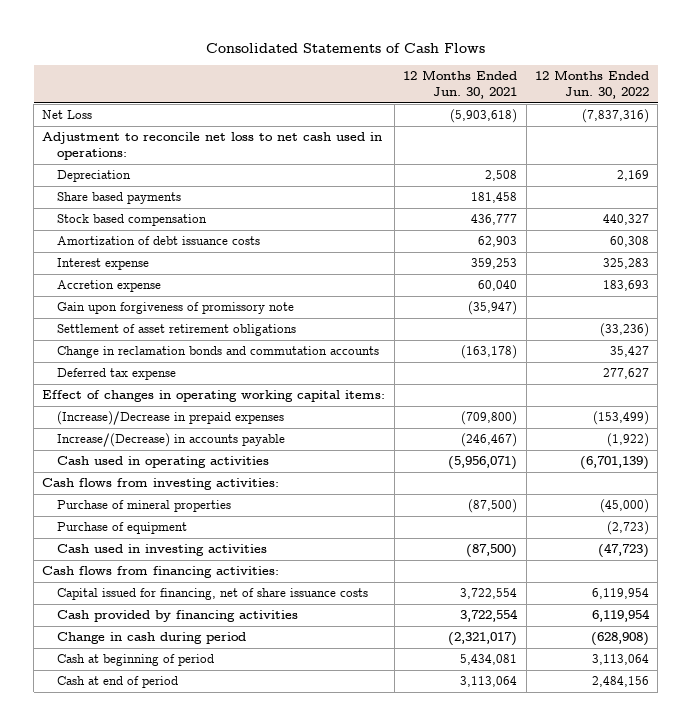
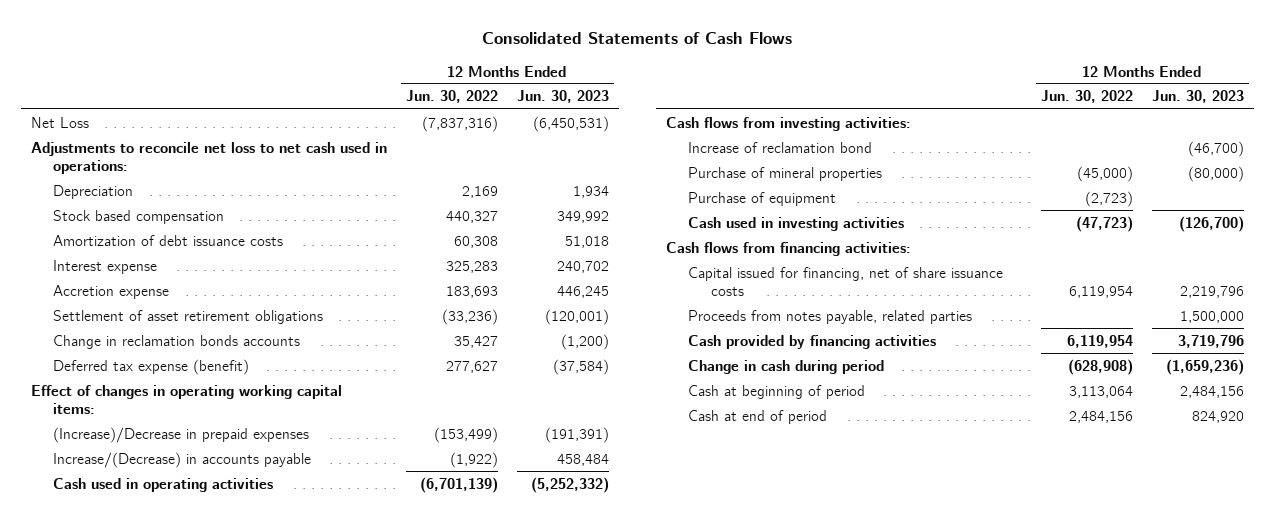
[403,70,518,100] 12 Months Ended Jun. 30, 2021 -> none
none -> [516,90,609,104] Jun. 30, 2023
[42,132,383,160] Adjustment to reconcile net loss to net cash used in operations: -> [30,141,387,174] Adjustments to reconcile net loss to net cash used in operations:
[56,192,181,205] Share based payments -> none
[56,302,294,315] Gain upon forgiveness of promissory note -> none
[56,346,379,359] Change in reclamation bonds and commutation accounts -> [53,334,301,349] Change in reclamation bonds accounts
[56,368,176,381] Deferred tax expense -> [53,358,250,375] Deferred tax expense (benefit)
none -> [688,141,873,153] Increase of reclamation bond
none -> [688,309,973,324] Proceeds from notes payable, related parties

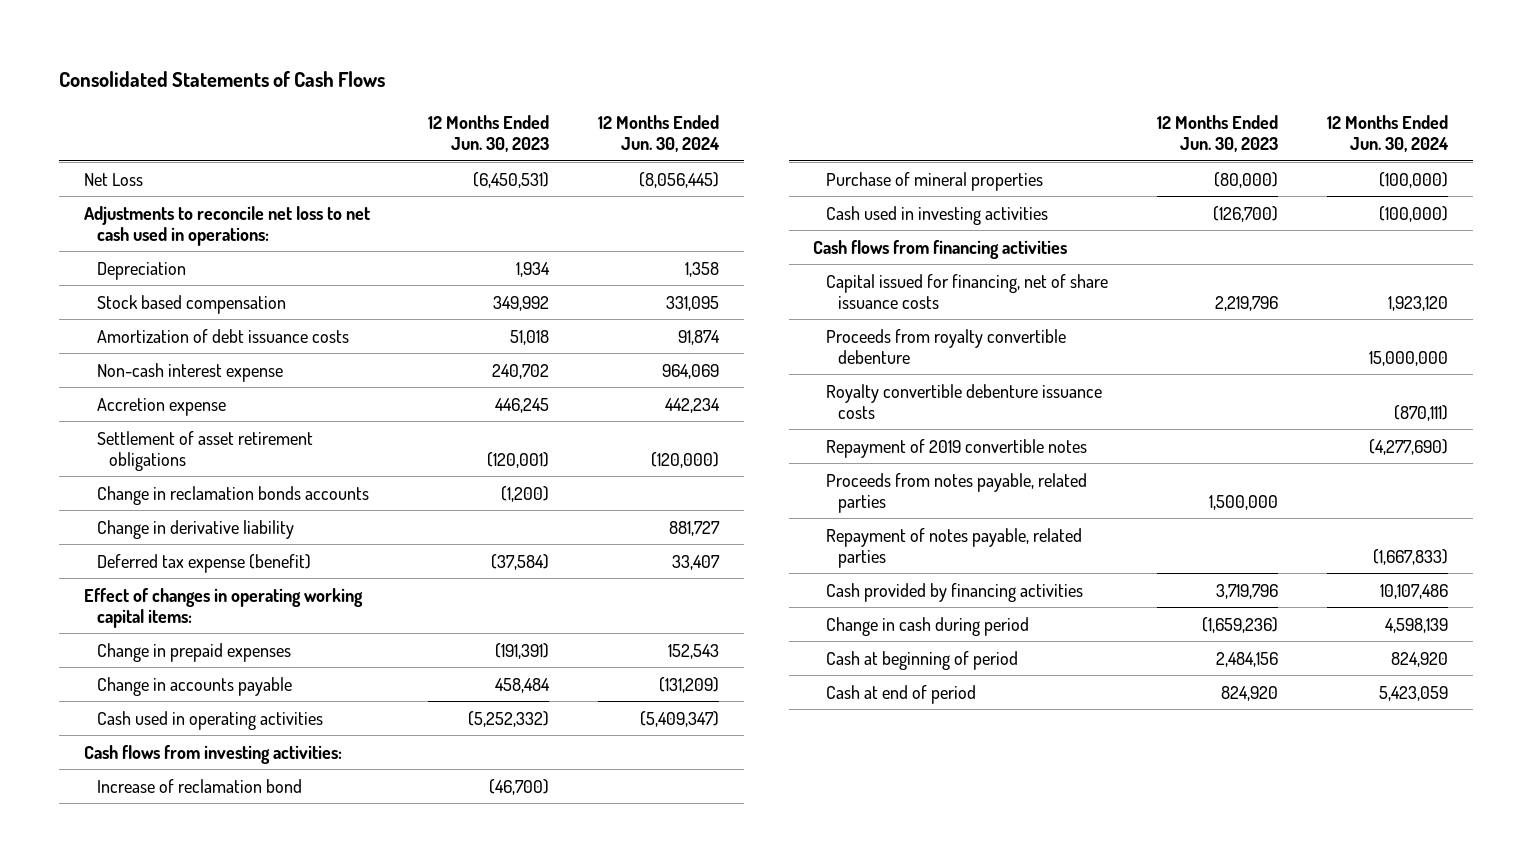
[405,90,498,104] Jun. 30, 2022 -> none
none -> [598,114,721,152] 12 Months Ended Jun. 30, 2024
[53,259,158,274] Interest expense -> [96,362,283,382] Non-cash interest expense
none -> [96,519,294,539] Change in derivative liability
[53,426,310,443] (Increase)/Decrease in prepaid expenses -> [96,642,291,662] Change in prepaid expenses
[53,451,312,468] Increase/(Decrease) in accounts payable -> [96,676,292,696] Change in accounts payable
[688,191,837,206] Purchase of equipment -> none
[665,241,911,256] Cash flows from financing activities: -> [813,239,1068,259] Cash flows from financing activities
none -> [825,328,1066,364] Proceeds from royalty convertible debenture
none -> [825,383,1102,419] Royalty convertible debenture issuance costs
none -> [825,438,1087,458] Repayment of 2019 convertible notes
none -> [825,527,1082,568] Repayment of notes payable, related parties

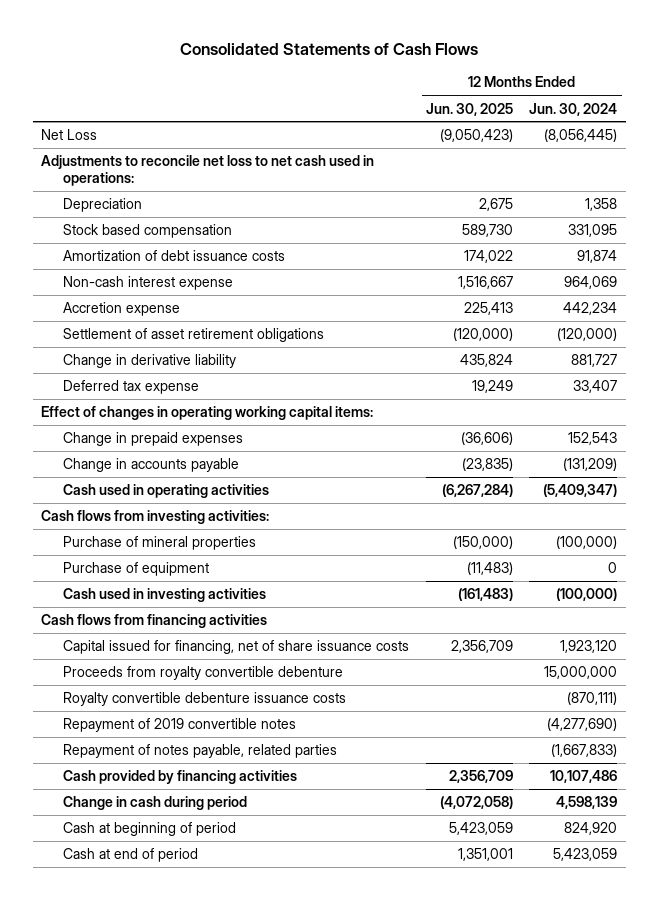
[427,114,549,152] 12 Months Ended Jun. 30, 2023 -> none
none -> [425,102,513,116] Jun. 30, 2025
[96,485,369,505] Change in reclamation bonds accounts -> none
[96,553,311,573] Deferred tax expense (benefit) -> [63,380,200,395] Deferred tax expense
[96,778,302,793] Increase of reclamation bond -> none
none -> [63,562,210,577] Purchase of equipment
[825,472,1087,513] Proceeds from notes payable, related parties -> none

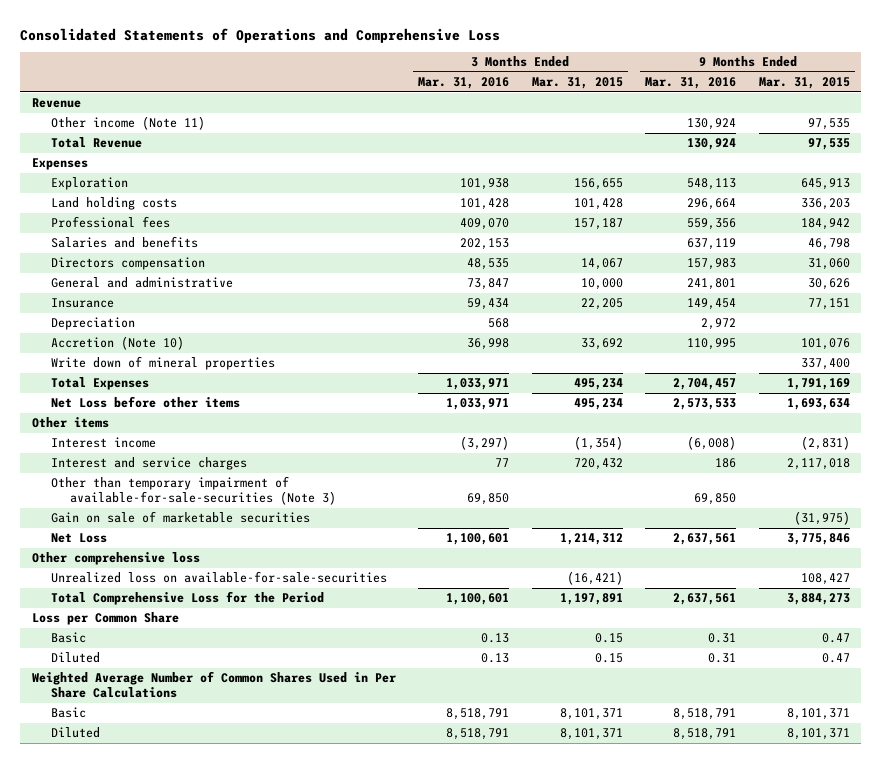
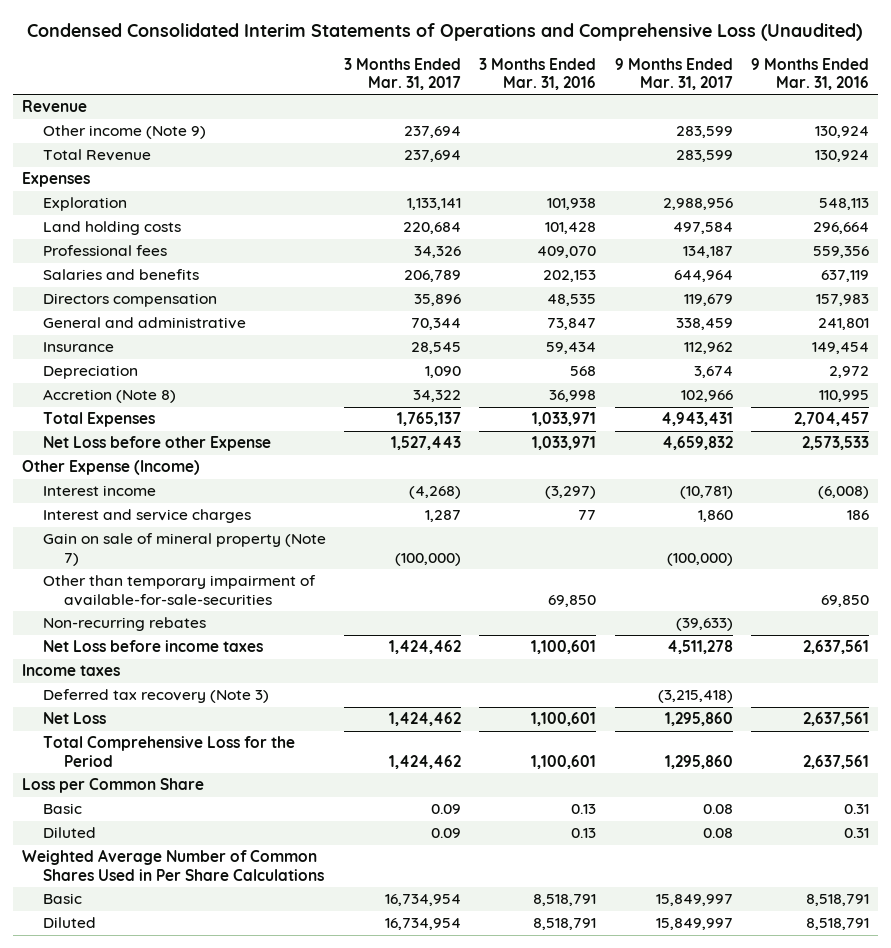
[20,27,501,43] Consolidated Statements of Operations and Comprehensive Loss -> [27,22,863,41] Condensed Consolidated Interim Statements of Operations and Comprehensive Loss (Unaudited)
[531,76,623,89] Mar. 31, 2015 -> none
[758,76,850,89] Mar. 31, 2015 -> none
none -> [344,57,462,91] 3 Months Ended Mar. 31, 2017
none -> [614,57,733,91] 9 Months Ended Mar. 31, 2017
[50,116,205,131] Other income (Note 11) -> [42,125,206,140] Other income (Note 9)
[50,356,275,371] Write down of mineral properties -> none
[50,336,184,351] Accretion (Note 10) -> [42,389,176,404] Accretion (Note 8)
[50,396,240,409] Net Loss before other items -> [42,436,271,452] Net Loss before other Expense
[31,417,109,429] Other items -> [21,460,200,476] Other Expense (Income)
[50,511,310,524] Gain on sale of marketable securities -> none
none -> [42,533,326,566] Gain on sale of mineral property (Note 7)
[50,476,336,506] Other than temporary impairment of available-for-sale-securities (Note 3) -> [42,575,316,606] Other than temporary impairment of available-for-sale-securities
none -> [42,617,206,632] Non-recurring rebates
none -> [42,640,263,653] Net Loss before income taxes
none -> [21,664,120,677] Income taxes
none -> [42,689,269,704] Deferred tax recovery (Note 3)
[31,552,200,566] Other comprehensive loss -> none
[50,571,387,584] Unrealized loss on available-for-sale-securities -> none

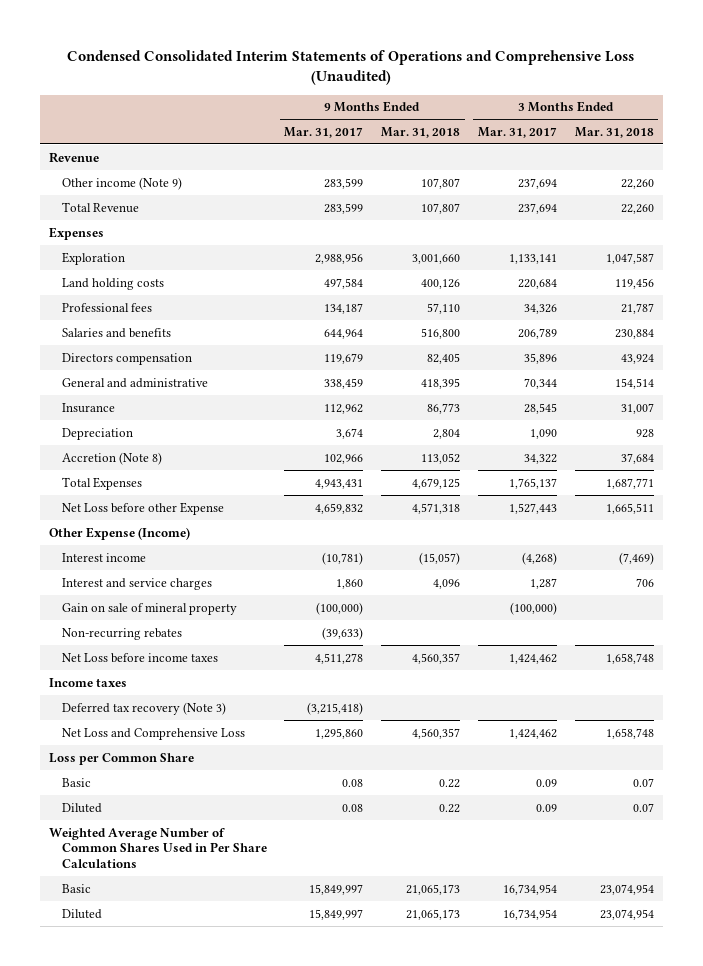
[479,57,597,91] 3 Months Ended Mar. 31, 2016 -> none
[751,57,870,91] 9 Months Ended Mar. 31, 2016 -> none
none -> [381,126,461,138] Mar. 31, 2018
none -> [574,126,654,138] Mar. 31, 2018
[42,575,316,606] Other than temporary impairment of available-for-sale-securities -> none
[42,533,326,566] Gain on sale of mineral property (Note 7) -> [61,602,237,615] Gain on sale of mineral property
[42,736,295,767] Total Comprehensive Loss for the Period -> none
[42,712,106,725] Net Loss -> [61,727,245,740] Net Loss and Comprehensive Loss

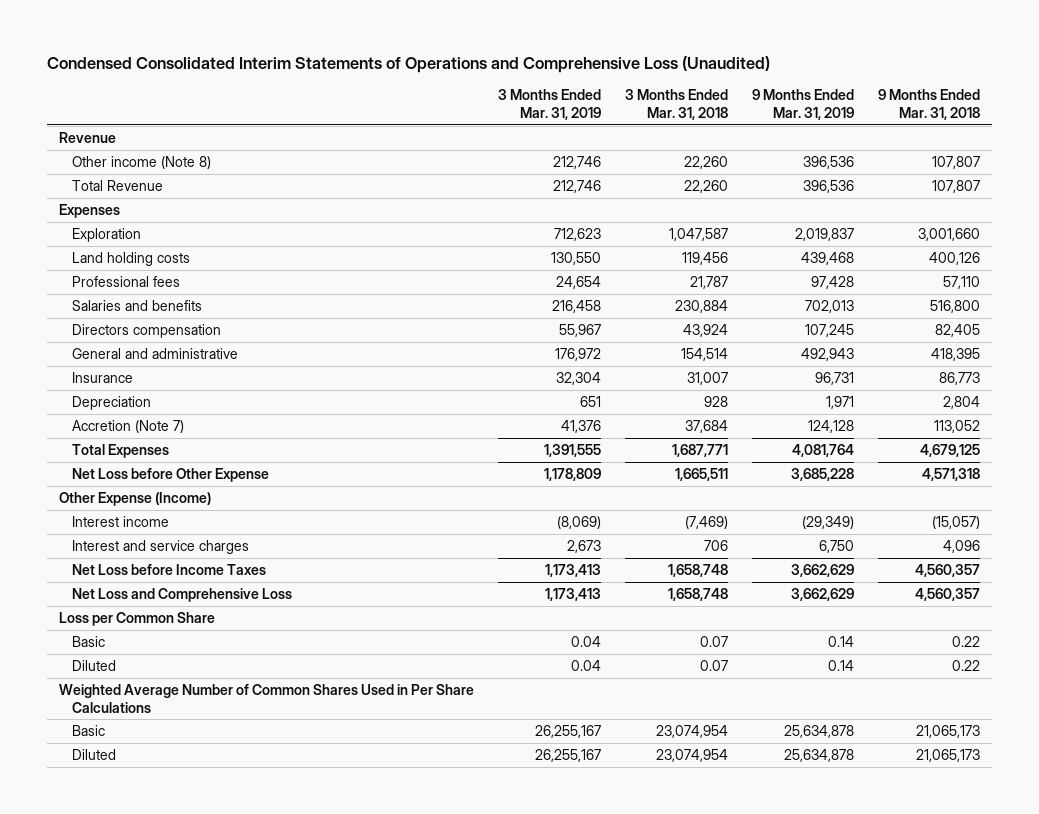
[284,126,364,138] Mar. 31, 2017 -> none
[477,126,557,138] Mar. 31, 2017 -> none
none -> [498,89,602,120] 3 Months Ended Mar. 31, 2019
none -> [752,89,855,120] 9 Months Ended Mar. 31, 2019
[61,176,182,190] Other income (Note 9) -> [71,155,211,169] Other income (Note 8)
[61,451,162,465] Accretion (Note 8) -> [71,419,184,433] Accretion (Note 7)
[61,501,224,515] Net Loss before other Expense -> [71,467,269,482] Net Loss before Other Expense
[61,602,237,615] Gain on sale of mineral property -> none
[61,627,182,640] Non-recurring rebates -> none
[49,677,128,687] Income taxes -> none
[61,701,226,715] Deferred tax recovery (Note 3) -> none
[61,652,218,663] Net Loss before income taxes -> [71,563,266,575] Net Loss before Income Taxes

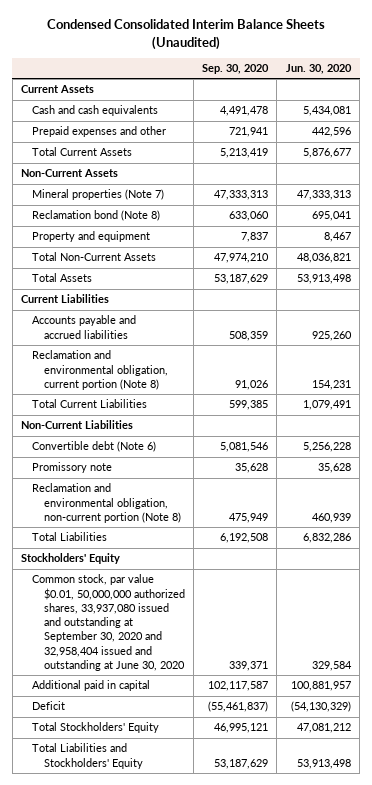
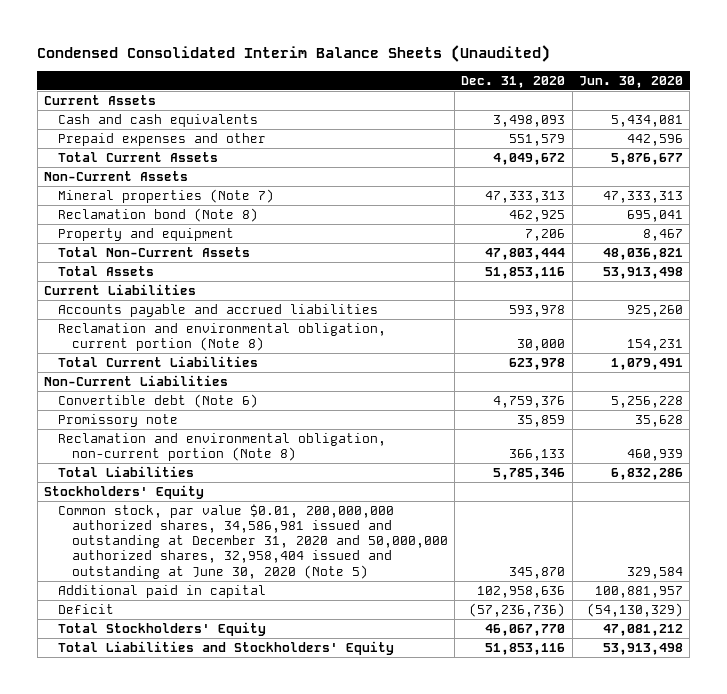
[202,64,270,75] Sep. 30, 2020 -> none
none -> [461,75,566,88] Dec. 31, 2020
[32,574,185,672] Common stock, par value $0.01, 50,000,000 authorized shares, 33,937,080 issued and outstanding at September 30, 2020 and 32,958,404 issued and outstanding at June 30, 2020 -> [58,504,449,579] Common stock, par value $0.01, 200,000,000 authorized shares, 34,586,981 issued and outstanding at December 31, 2020 and 50,000,000 authorized shares, 32,958,404 issued and outstanding at June 30, 2020 (Note 5)

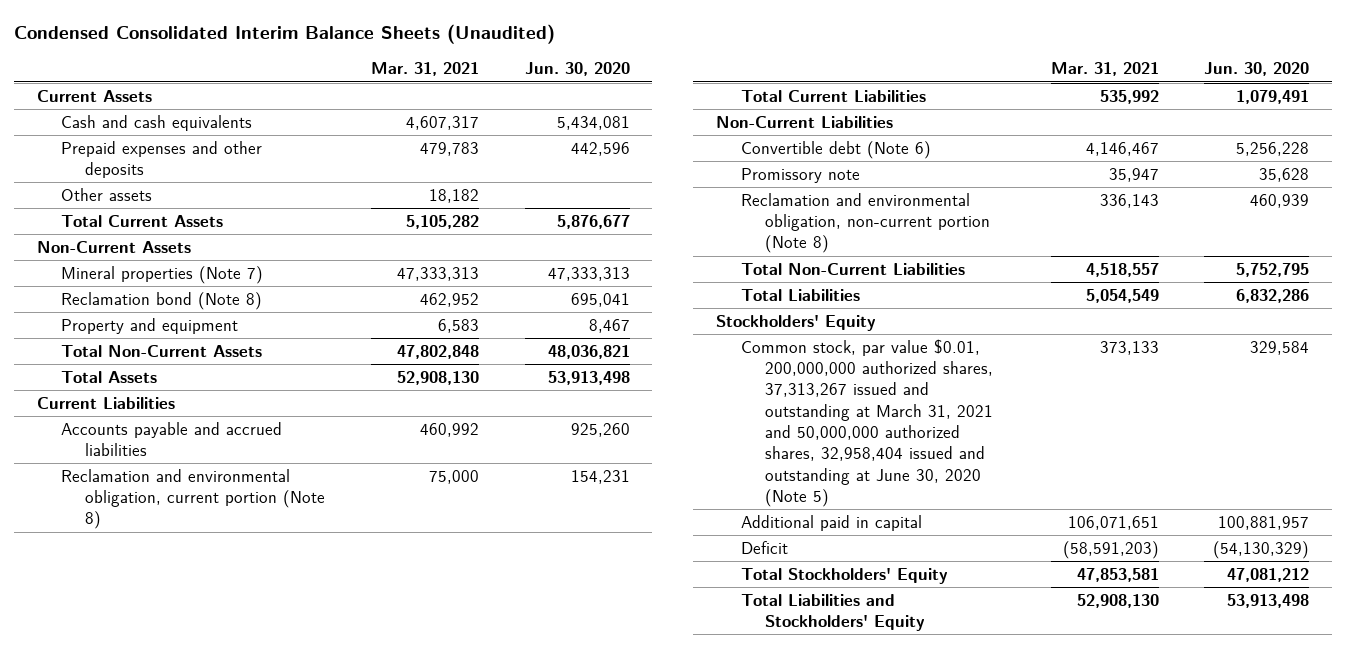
[461,75,566,88] Dec. 31, 2020 -> none
none -> [370,62,479,77] Mar. 31, 2021
[58,133,267,147] Prepaid expenses and other -> [60,140,262,179] Prepaid expenses and other deposits
none -> [60,187,152,201] Other assets
none -> [740,262,965,275] Total Non-Current Liabilities
[58,504,449,579] Common stock, par value $0.01, 200,000,000 authorized shares, 34,586,981 issued and outstanding at December 31, 2020 and 50,000,000 authorized shares, 32,958,404 issued and outstanding at June 30, 2020 (Note 5) -> [740,338,993,508] Common stock, par value $0.01, 200,000,000 authorized shares, 37,313,267 issued and outstanding at March 31, 2021 and 50,000,000 authorized shares, 32,958,404 issued and outstanding at June 30, 2020 (Note 5)

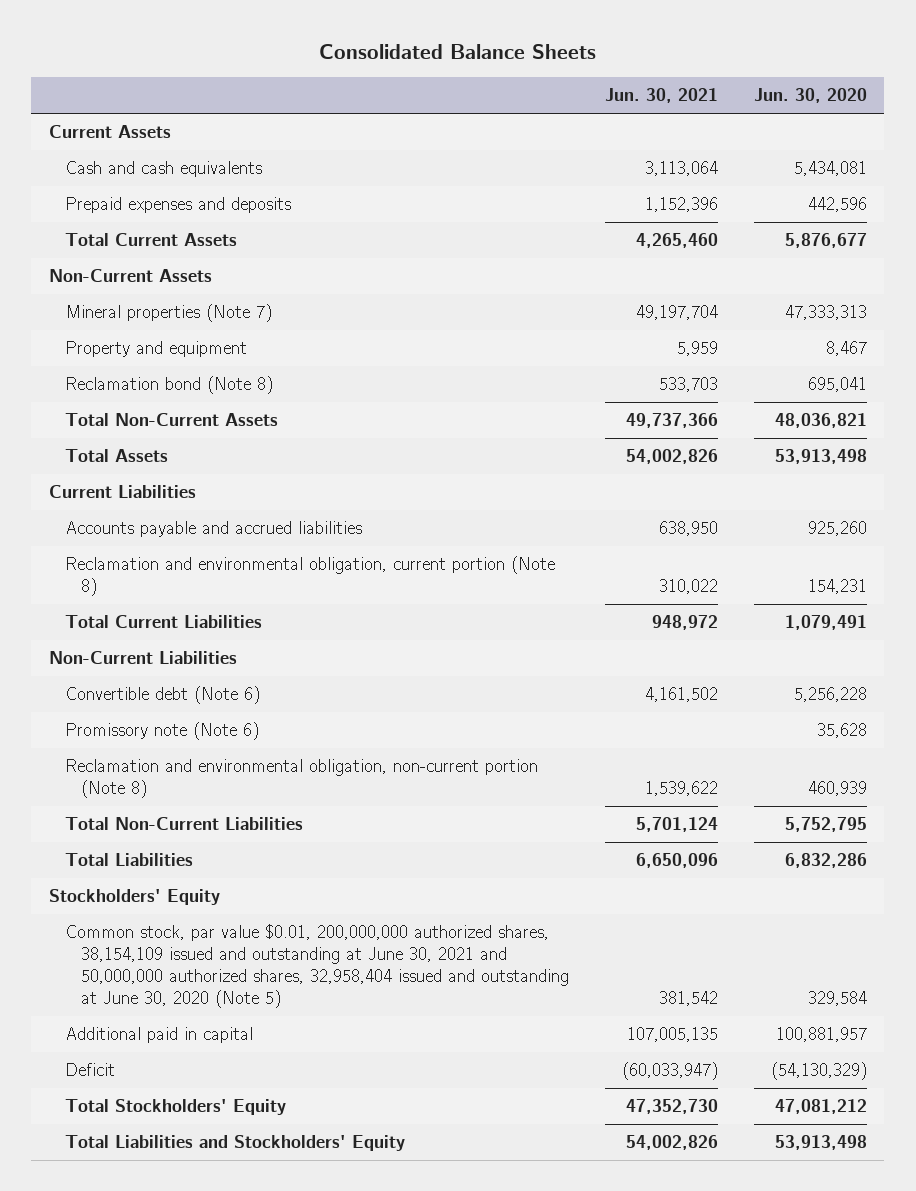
[13,24,555,45] Condensed Consolidated Interim Balance Sheets (Unaudited) -> [318,44,596,60] Consolidated Balance Sheets
[370,62,479,77] Mar. 31, 2021 -> none
none -> [605,88,719,104] Jun. 30, 2021
[60,187,152,201] Other assets -> none
[60,140,262,179] Prepaid expenses and other deposits -> [65,197,292,214] Prepaid expenses and deposits
[60,291,262,310] Reclamation bond (Note 8) -> [65,376,274,395] Reclamation bond (Note 8)
[740,167,860,183] Promissory note -> [65,722,260,741] Promissory note (Note 6)
[740,338,993,508] Common stock, par value $0.01, 200,000,000 authorized shares, 37,313,267 issued and outstanding at March 31, 2021 and 50,000,000 authorized shares, 32,958,404 issued and outstanding at June 30, 2020 (Note 5) -> [65,924,570,1008] Common stock, par value $0.01, 200,000,000 authorized shares, 38,154,109 issued and outstanding at June 30, 2021 and 50,000,000 authorized shares, 32,958,404 issued and outstanding at June 30, 2020 (Note 5)

